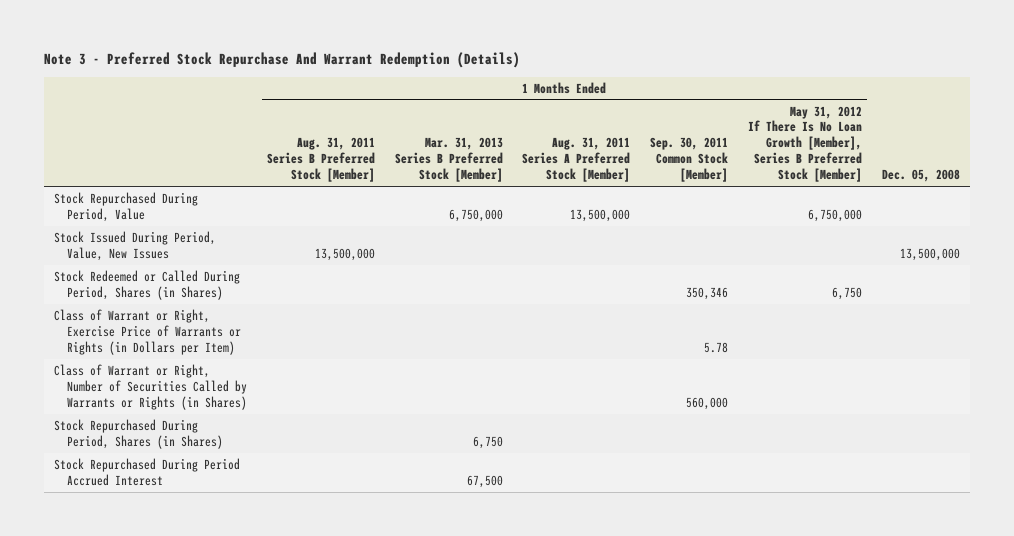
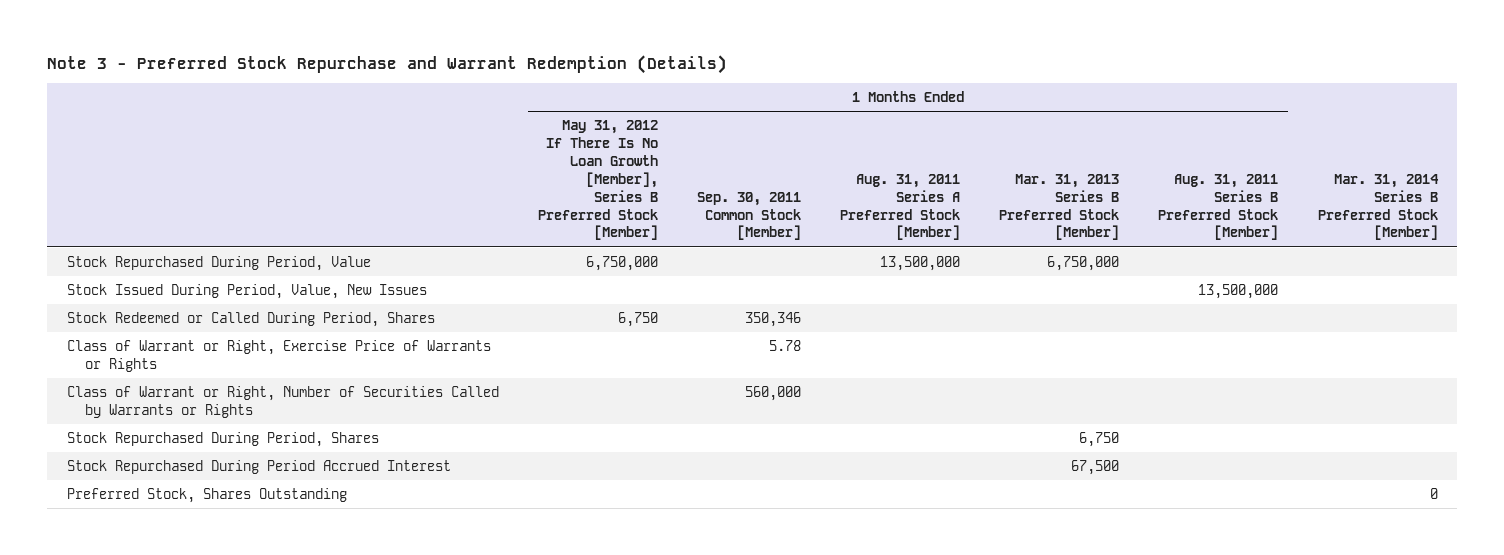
[44,51,521,68] Note 3 - Preferred Stock Repurchase And Warrant Redemption (Details) -> [47,54,728,74] Note 3 - Preferred Stock Repurchase and Warrant Redemption (Details)
[881,169,960,183] Dec. 05, 2008 -> none
none -> [1317,173,1439,241] Mar. 31, 2014 Series B Preferred Stock [Member]
[54,269,241,300] Stock Redeemed or Called During Period, Shares (in Shares) -> [66,312,435,328] Stock Redeemed or Called During Period, Shares
[54,308,242,355] Class of Warrant or Right, Exercise Price of Warrants or Rights (in Dollars per Item) -> [66,340,491,372] Class of Warrant or Right, Exercise Price of Warrants or Rights
[54,363,248,410] Class of Warrant or Right, Number of Securities Called by Warrants or Rights (in Shares) -> [66,386,499,418] Class of Warrant or Right, Number of Securities Called by Warrants or Rights
[54,418,224,449] Stock Repurchased During Period, Shares (in Shares) -> [66,432,379,448] Stock Repurchased During Period, Shares
none -> [66,488,347,504] Preferred Stock, Shares Outstanding

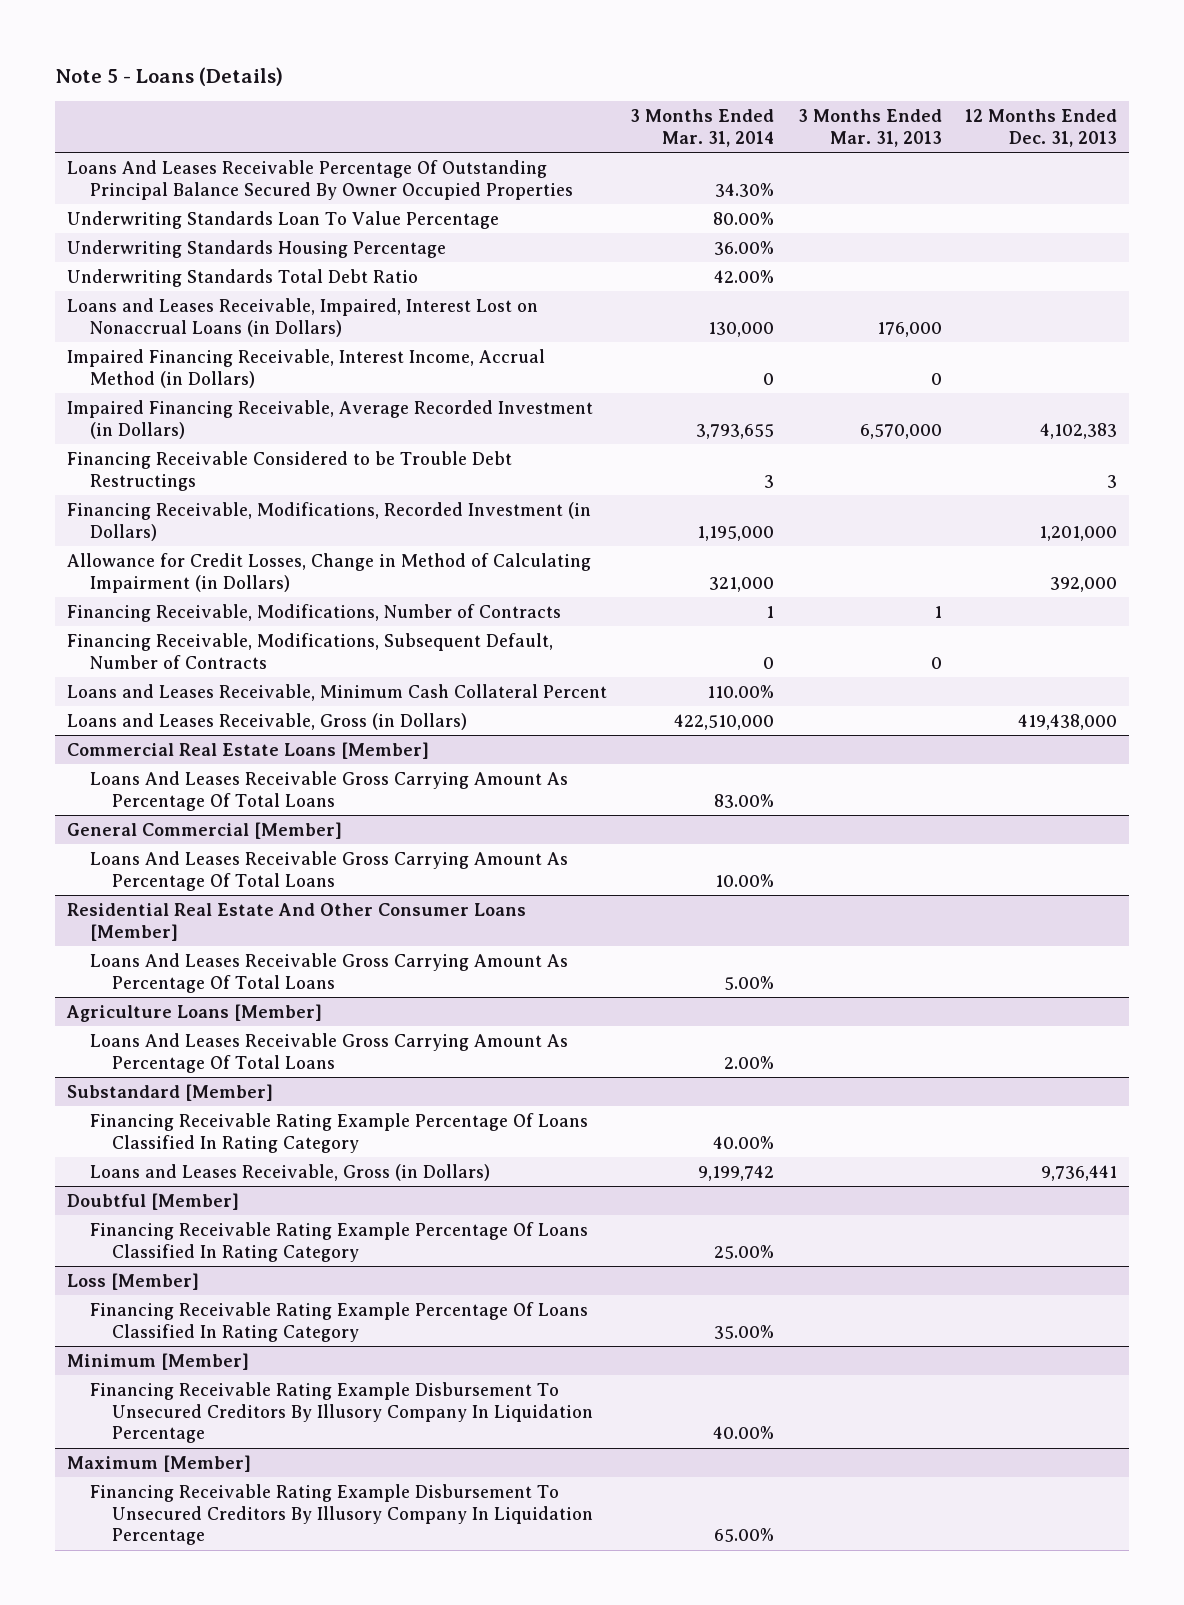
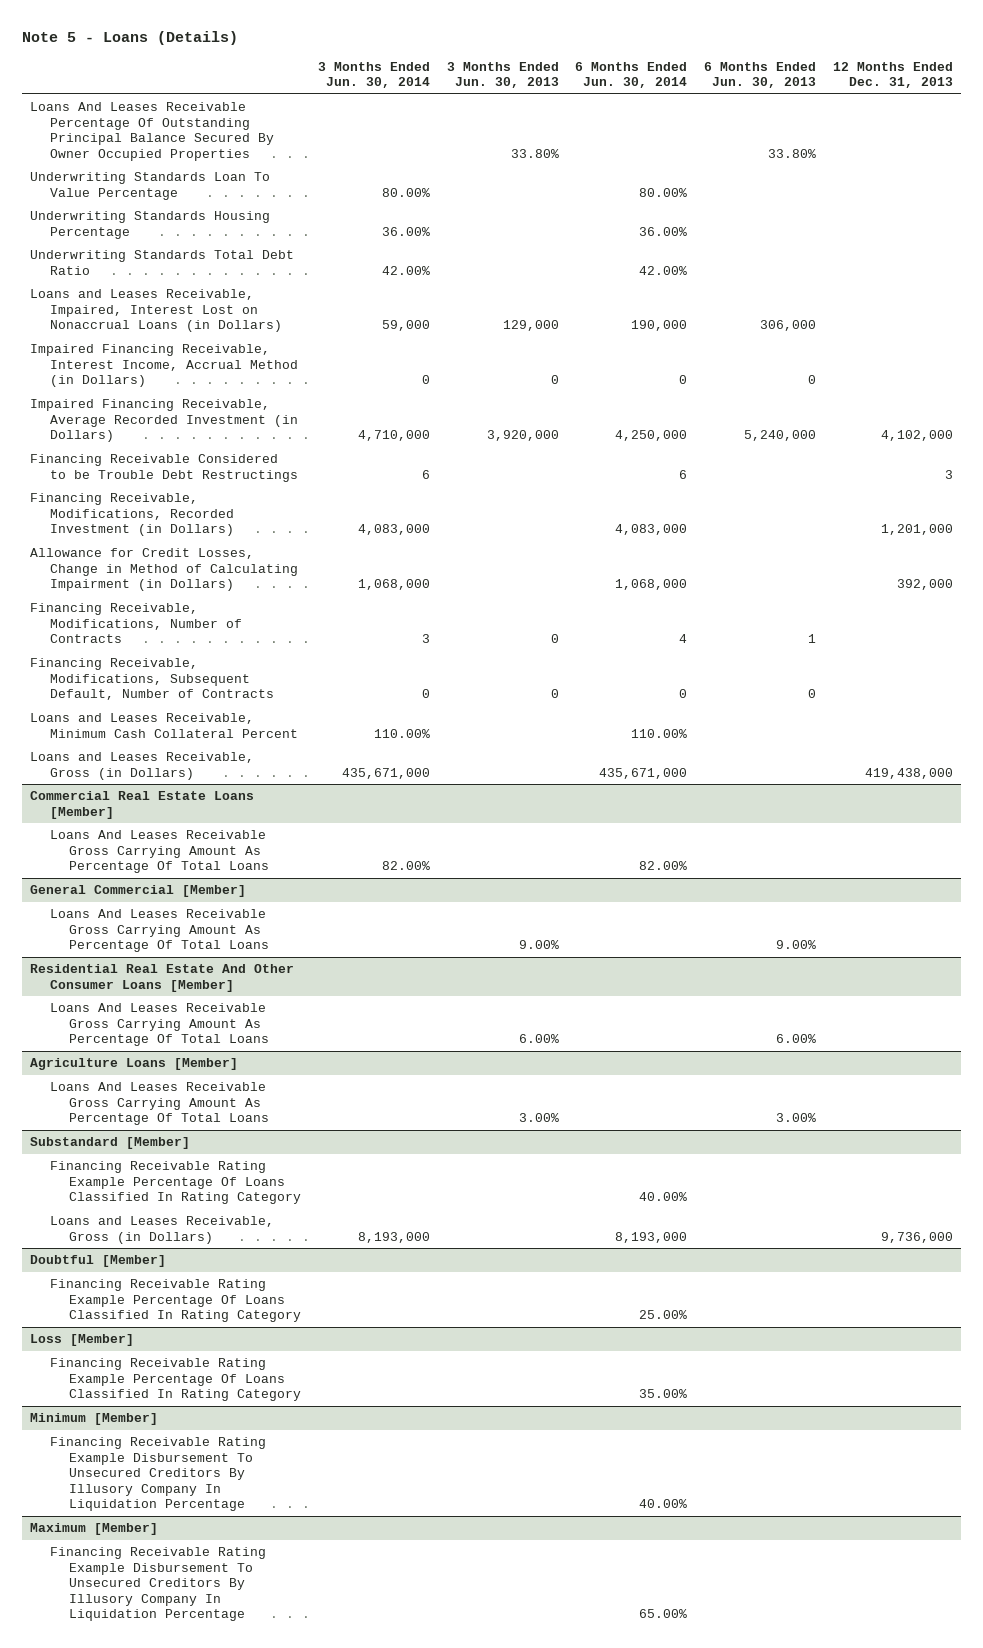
[630,108,775,147] 3 Months Ended Mar. 31, 2014 -> none
[797,108,942,147] 3 Months Ended Mar. 31, 2013 -> none
none -> [317,61,430,89] 3 Months Ended Jun. 30, 2014
none -> [446,61,559,89] 3 Months Ended Jun. 30, 2013
none -> [575,61,688,89] 6 Months Ended Jun. 30, 2014
none -> [704,61,817,89] 6 Months Ended Jun. 30, 2013
[1039,422,1117,439] 4,102,383 -> [880,430,953,442] 4,102,000
[1040,1164,1117,1181] 9,736,441 -> [880,1231,953,1243] 9,736,000

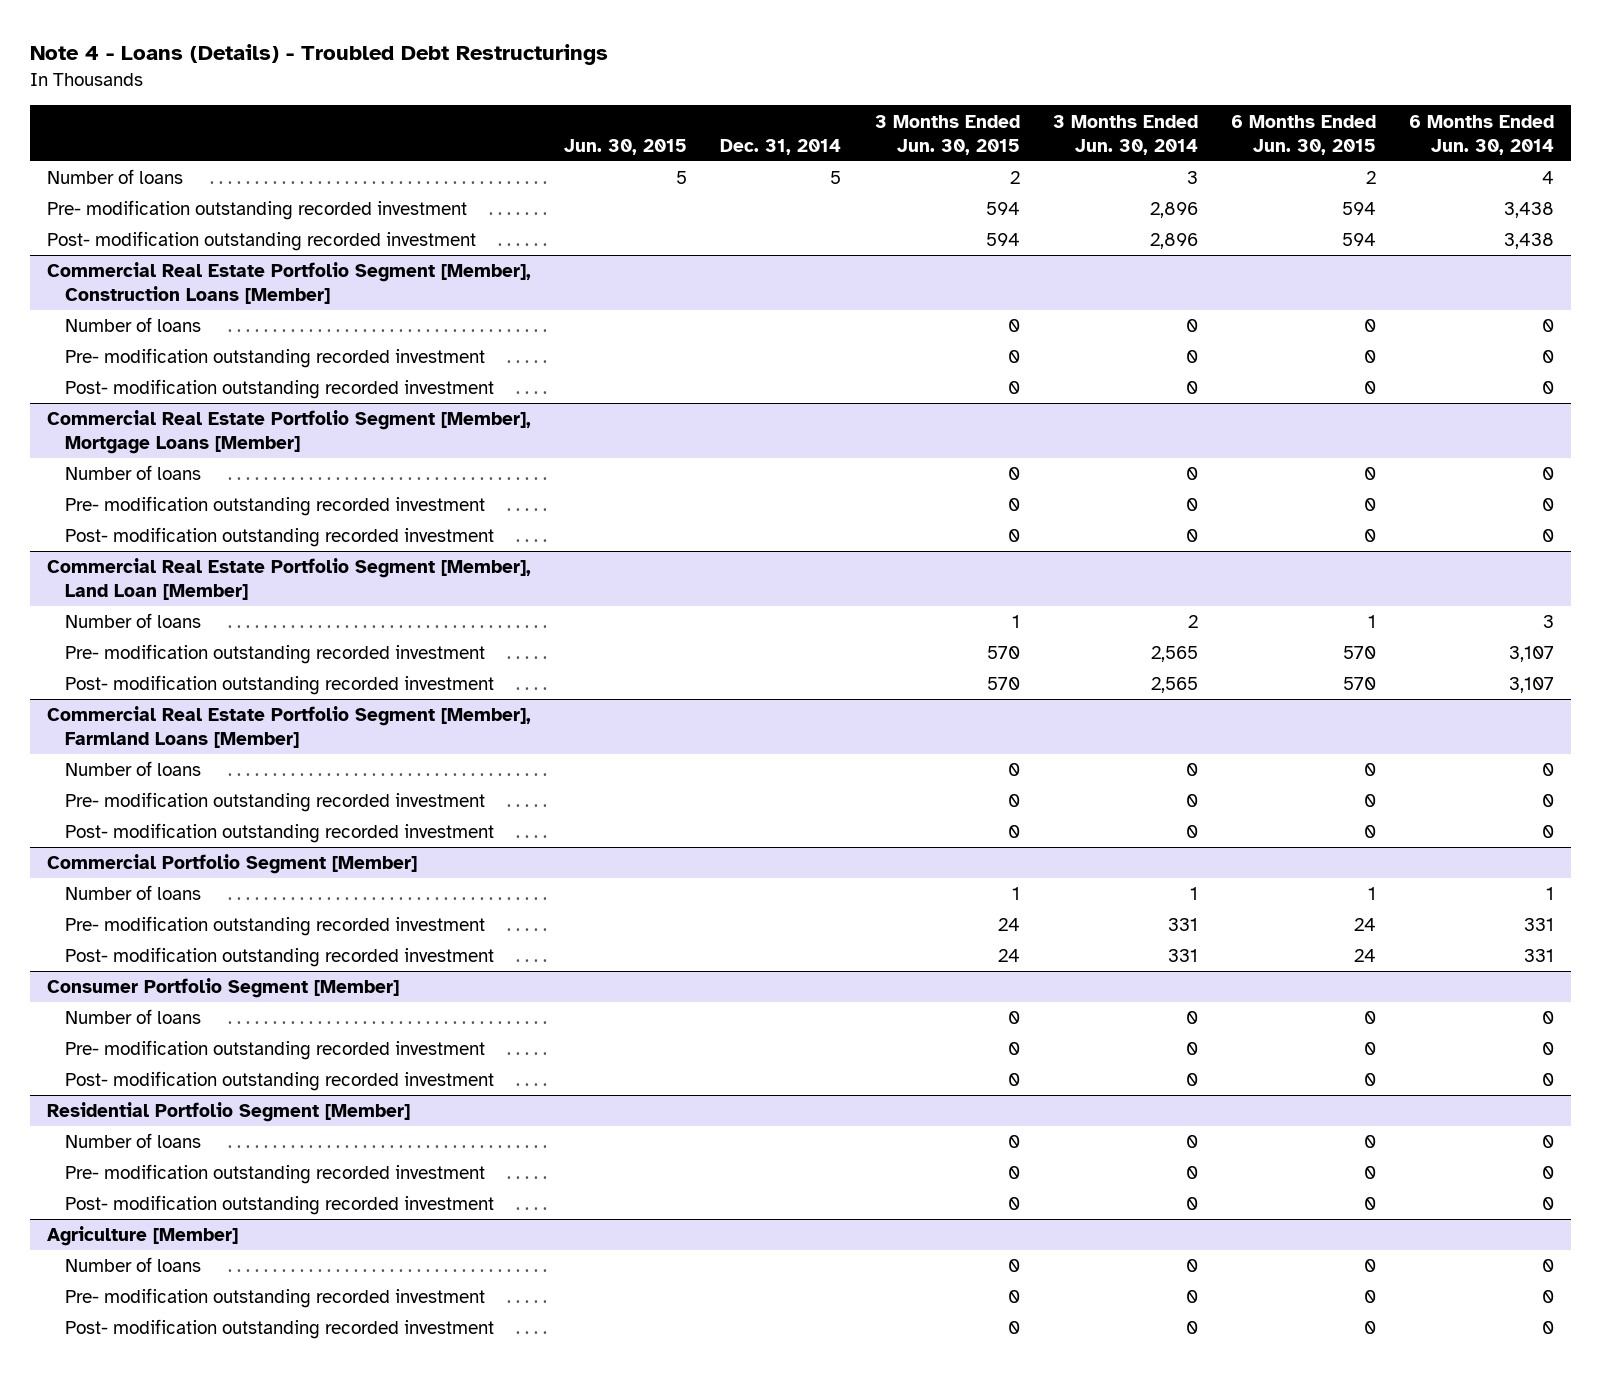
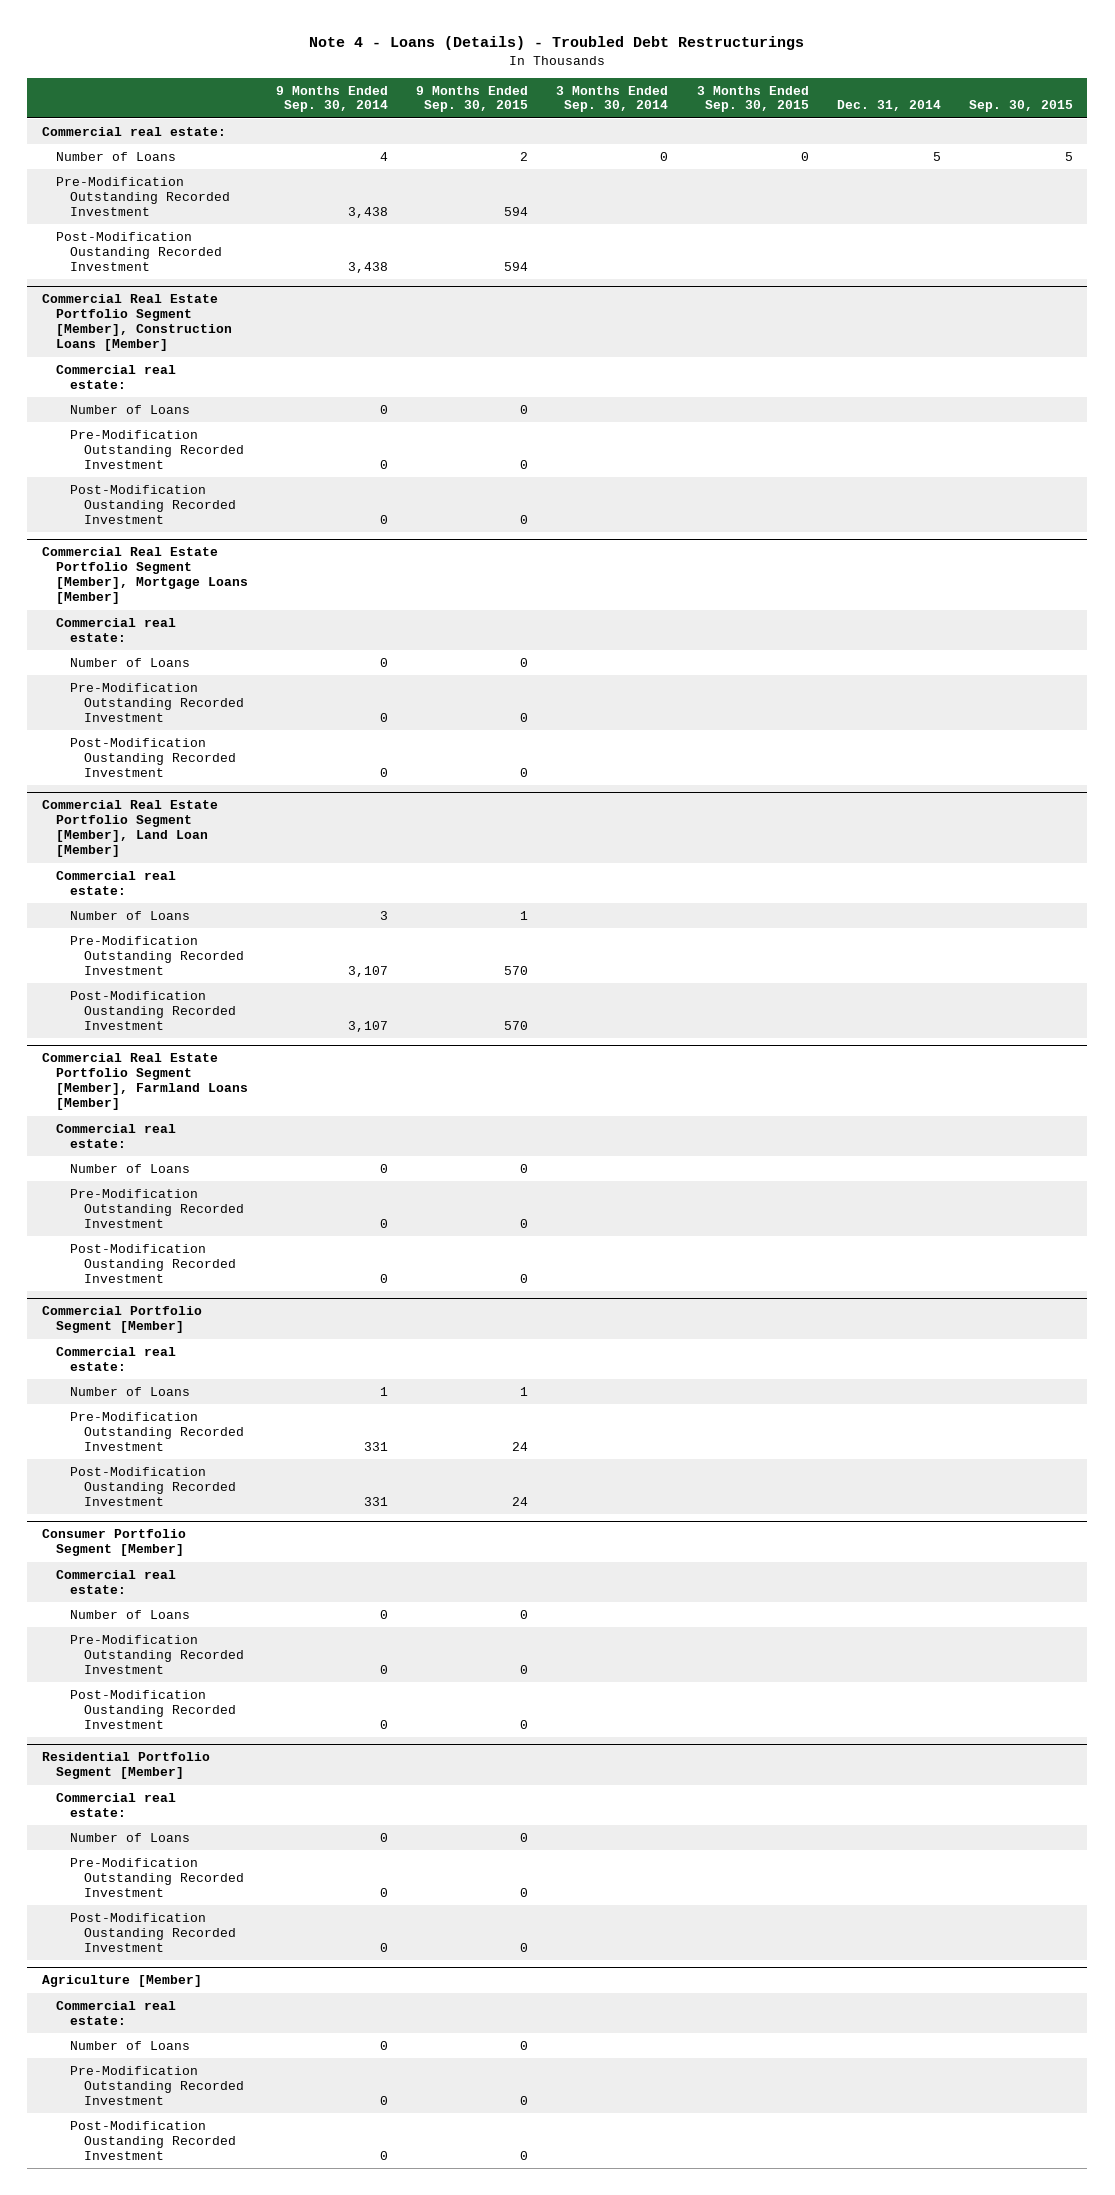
[564,138,688,155] Jun. 30, 2015 -> none
[874,114,1020,155] 3 Months Ended Jun. 30, 2015 -> none
[1052,114,1198,155] 3 Months Ended Jun. 30, 2014 -> none
[1231,114,1377,155] 6 Months Ended Jun. 30, 2015 -> none
[1409,114,1555,155] 6 Months Ended Jun. 30, 2014 -> none
none -> [276,85,389,113] 9 Months Ended Sep. 30, 2014
none -> [416,85,529,113] 9 Months Ended Sep. 30, 2015
none -> [556,85,669,113] 3 Months Ended Sep. 30, 2014
none -> [696,85,809,113] 3 Months Ended Sep. 30, 2015
none -> [969,100,1074,113] Sep. 30, 2015
none -> [41,126,226,136] Commercial real estate:
[46,169,183,185] Number of loans -> [55,151,176,161] Number of Loans
[46,200,467,221] Pre- modification outstanding recorded investment -> [55,176,231,216] Pre-Modification Outstanding Recorded Investment
[46,231,476,252] Post- modification outstanding recorded investment -> [55,231,223,271] Post-Modification Oustanding Recorded Investment
none -> [55,364,176,389] Commercial real estate:
[65,317,202,333] Number of loans -> [70,404,191,414] Number of Loans
[65,348,486,369] Pre- modification outstanding recorded investment -> [70,429,245,469] Pre-Modification Outstanding Recorded Investment
[65,379,495,400] Post- modification outstanding recorded investment -> [70,484,237,524] Post-Modification Oustanding Recorded Investment
none -> [55,617,176,642] Commercial real estate:
[65,465,202,481] Number of loans -> [70,657,191,667] Number of Loans
[65,496,486,517] Pre- modification outstanding recorded investment -> [70,682,245,722] Pre-Modification Outstanding Recorded Investment
[65,527,495,548] Post- modification outstanding recorded investment -> [70,737,237,777] Post-Modification Oustanding Recorded Investment
none -> [55,870,176,895] Commercial real estate:
[65,613,202,629] Number of loans -> [70,910,191,920] Number of Loans
[65,644,486,665] Pre- modification outstanding recorded investment -> [70,935,245,975] Pre-Modification Outstanding Recorded Investment
[65,675,495,696] Post- modification outstanding recorded investment -> [70,990,237,1030] Post-Modification Oustanding Recorded Investment
none -> [55,1123,176,1148] Commercial real estate:
[65,761,202,777] Number of loans -> [70,1163,191,1173] Number of Loans
[65,792,486,813] Pre- modification outstanding recorded investment -> [70,1188,245,1228] Pre-Modification Outstanding Recorded Investment
[65,823,495,844] Post- modification outstanding recorded investment -> [70,1243,237,1283] Post-Modification Oustanding Recorded Investment
none -> [55,1346,176,1371] Commercial real estate:
[65,885,202,901] Number of loans -> [70,1386,191,1396] Number of Loans
[65,916,486,937] Pre- modification outstanding recorded investment -> [70,1411,245,1451] Pre-Modification Outstanding Recorded Investment
[65,947,495,968] Post- modification outstanding recorded investment -> [70,1466,237,1506] Post-Modification Oustanding Recorded Investment
none -> [55,1569,176,1594] Commercial real estate:
[65,1009,202,1025] Number of loans -> [70,1609,191,1619] Number of Loans
[65,1040,486,1061] Pre- modification outstanding recorded investment -> [70,1634,245,1674] Pre-Modification Outstanding Recorded Investment
[65,1071,495,1092] Post- modification outstanding recorded investment -> [70,1689,237,1729] Post-Modification Oustanding Recorded Investment
none -> [55,1792,176,1817] Commercial real estate:
[65,1133,202,1149] Number of loans -> [70,1832,191,1842] Number of Loans
[65,1164,486,1185] Pre- modification outstanding recorded investment -> [70,1857,245,1897] Pre-Modification Outstanding Recorded Investment
[65,1195,495,1216] Post- modification outstanding recorded investment -> [70,1912,237,1952] Post-Modification Oustanding Recorded Investment
none -> [55,2000,176,2025] Commercial real estate:
[65,1257,202,1273] Number of loans -> [70,2040,191,2050] Number of Loans
[65,1288,486,1309] Pre- modification outstanding recorded investment -> [70,2065,245,2105] Pre-Modification Outstanding Recorded Investment
[65,1319,495,1340] Post- modification outstanding recorded investment -> [70,2120,237,2160] Post-Modification Oustanding Recorded Investment

